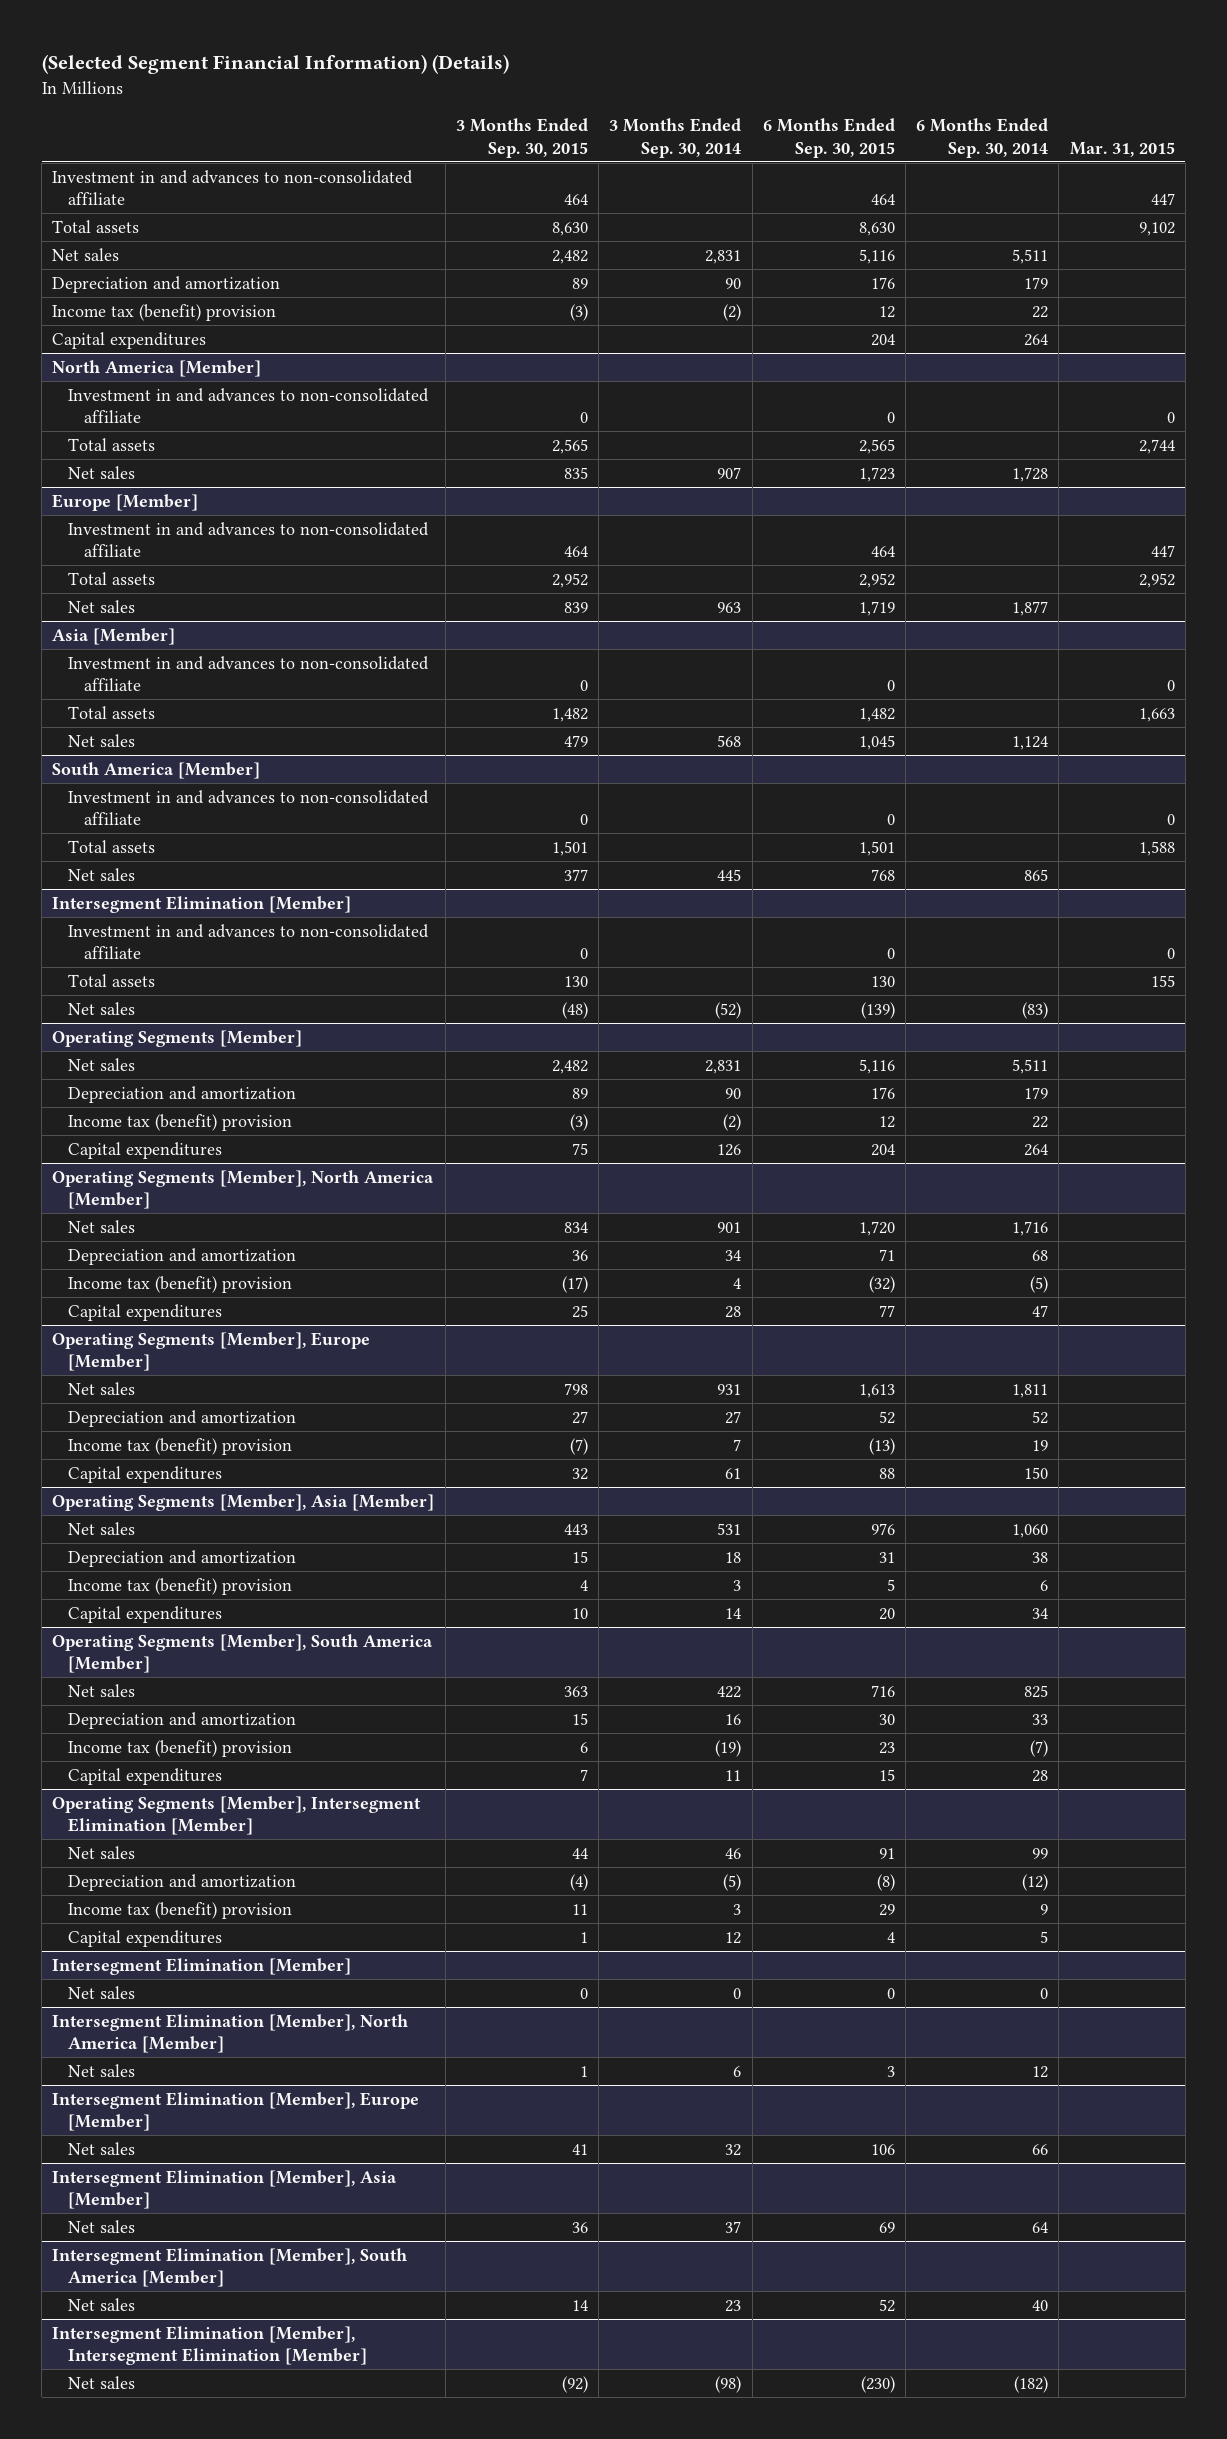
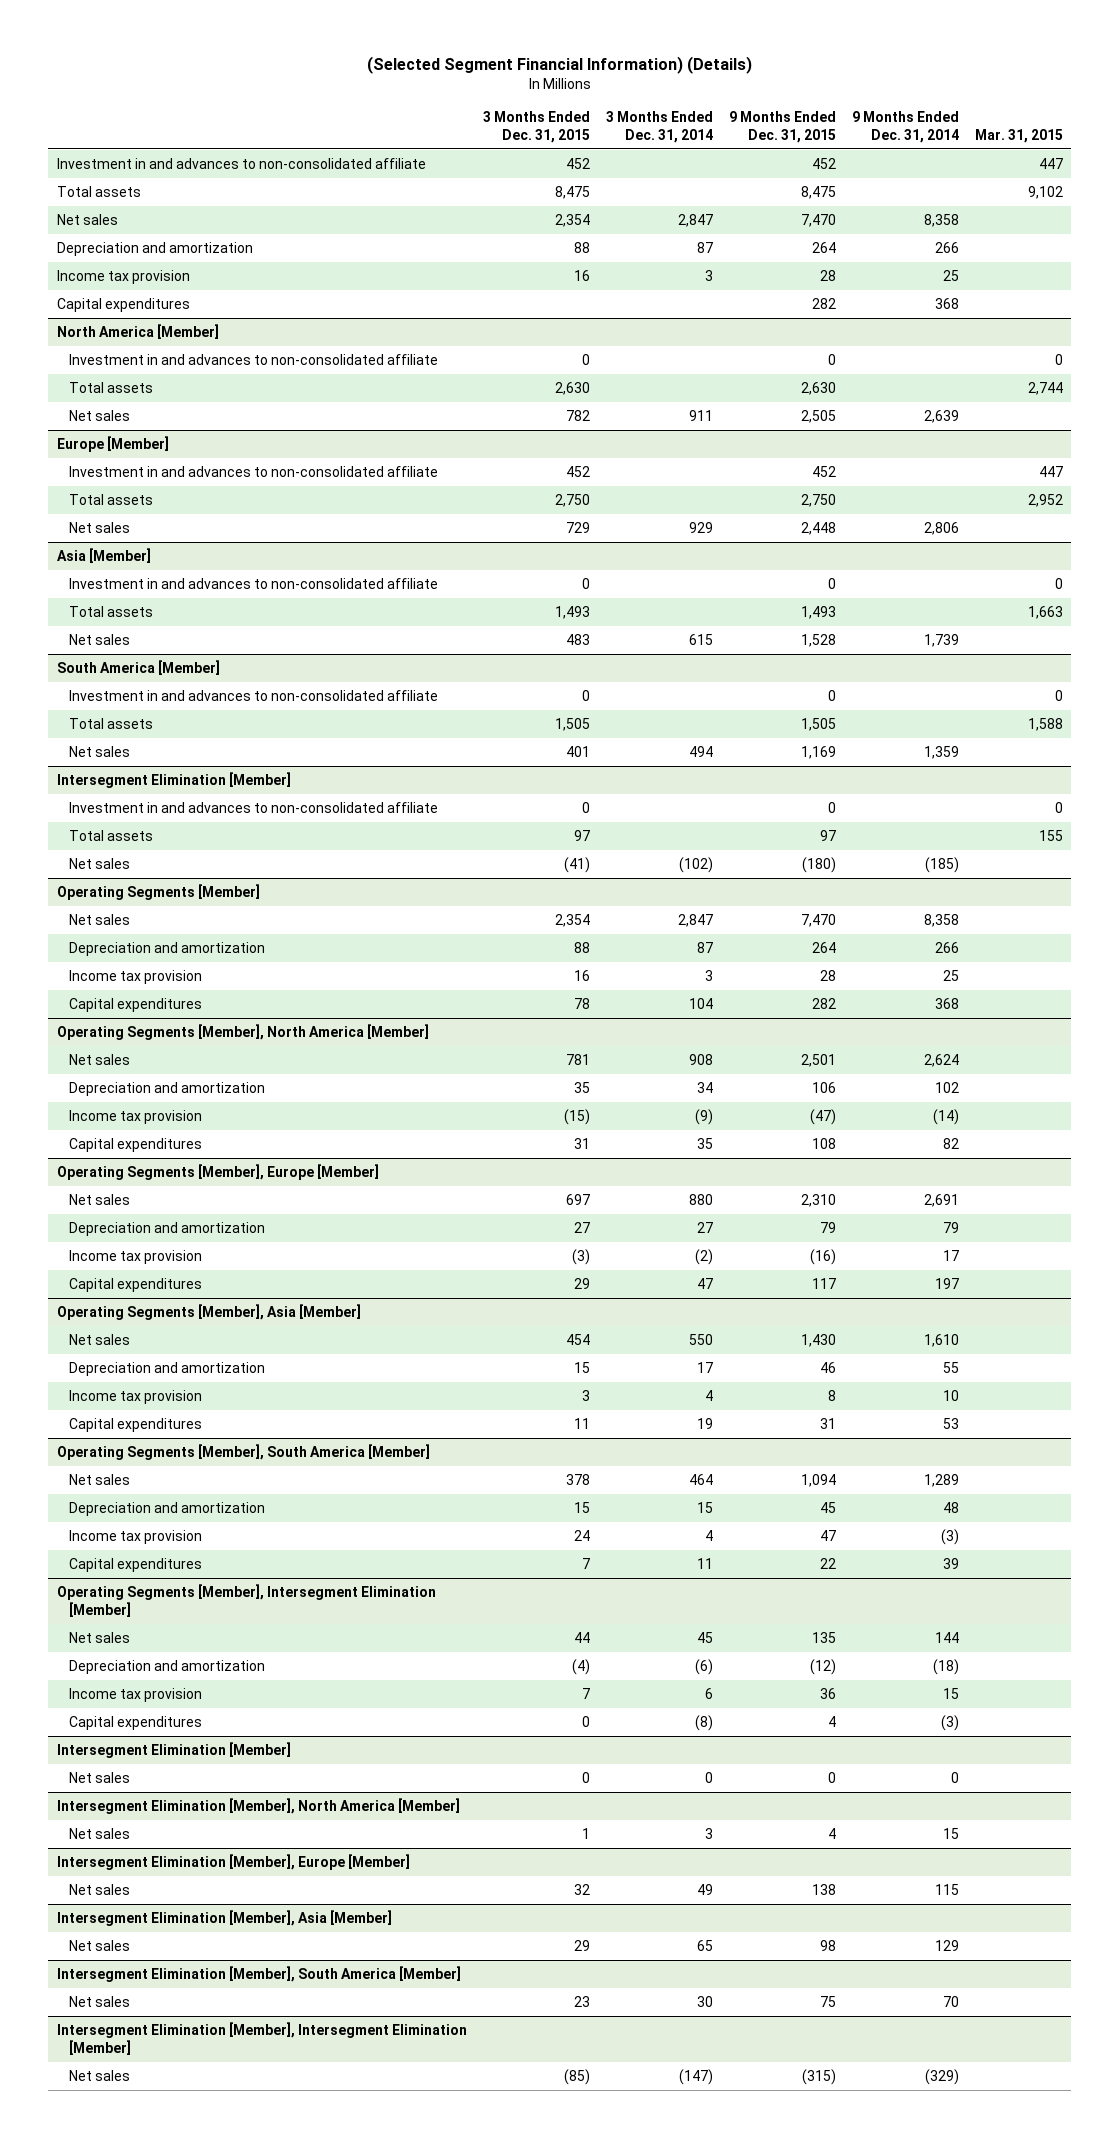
[455,118,588,158] 3 Months Ended Sep. 30, 2015 -> none
[609,118,742,158] 3 Months Ended Sep. 30, 2014 -> none
[762,118,895,158] 6 Months Ended Sep. 30, 2015 -> none
[916,118,1049,158] 6 Months Ended Sep. 30, 2014 -> none
none -> [482,111,590,143] 3 Months Ended Dec. 31, 2015
none -> [605,111,713,143] 3 Months Ended Dec. 31, 2014
none -> [729,111,837,143] 9 Months Ended Dec. 31, 2015
none -> [852,111,960,143] 9 Months Ended Dec. 31, 2014
[52,303,277,321] Income tax (benefit) provision -> [56,270,190,285] Income tax provision
[68,1113,293,1131] Income tax (benefit) provision -> [68,970,202,985] Income tax provision
[68,1275,293,1293] Income tax (benefit) provision -> [68,1110,202,1125] Income tax provision
[68,1437,293,1455] Income tax (benefit) provision -> [68,1250,202,1265] Income tax provision
[68,1577,293,1595] Income tax (benefit) provision -> [68,1390,202,1405] Income tax provision
[68,1739,293,1757] Income tax (benefit) provision -> [68,1530,202,1545] Income tax provision
[68,1901,293,1919] Income tax (benefit) provision -> [68,1688,202,1703] Income tax provision

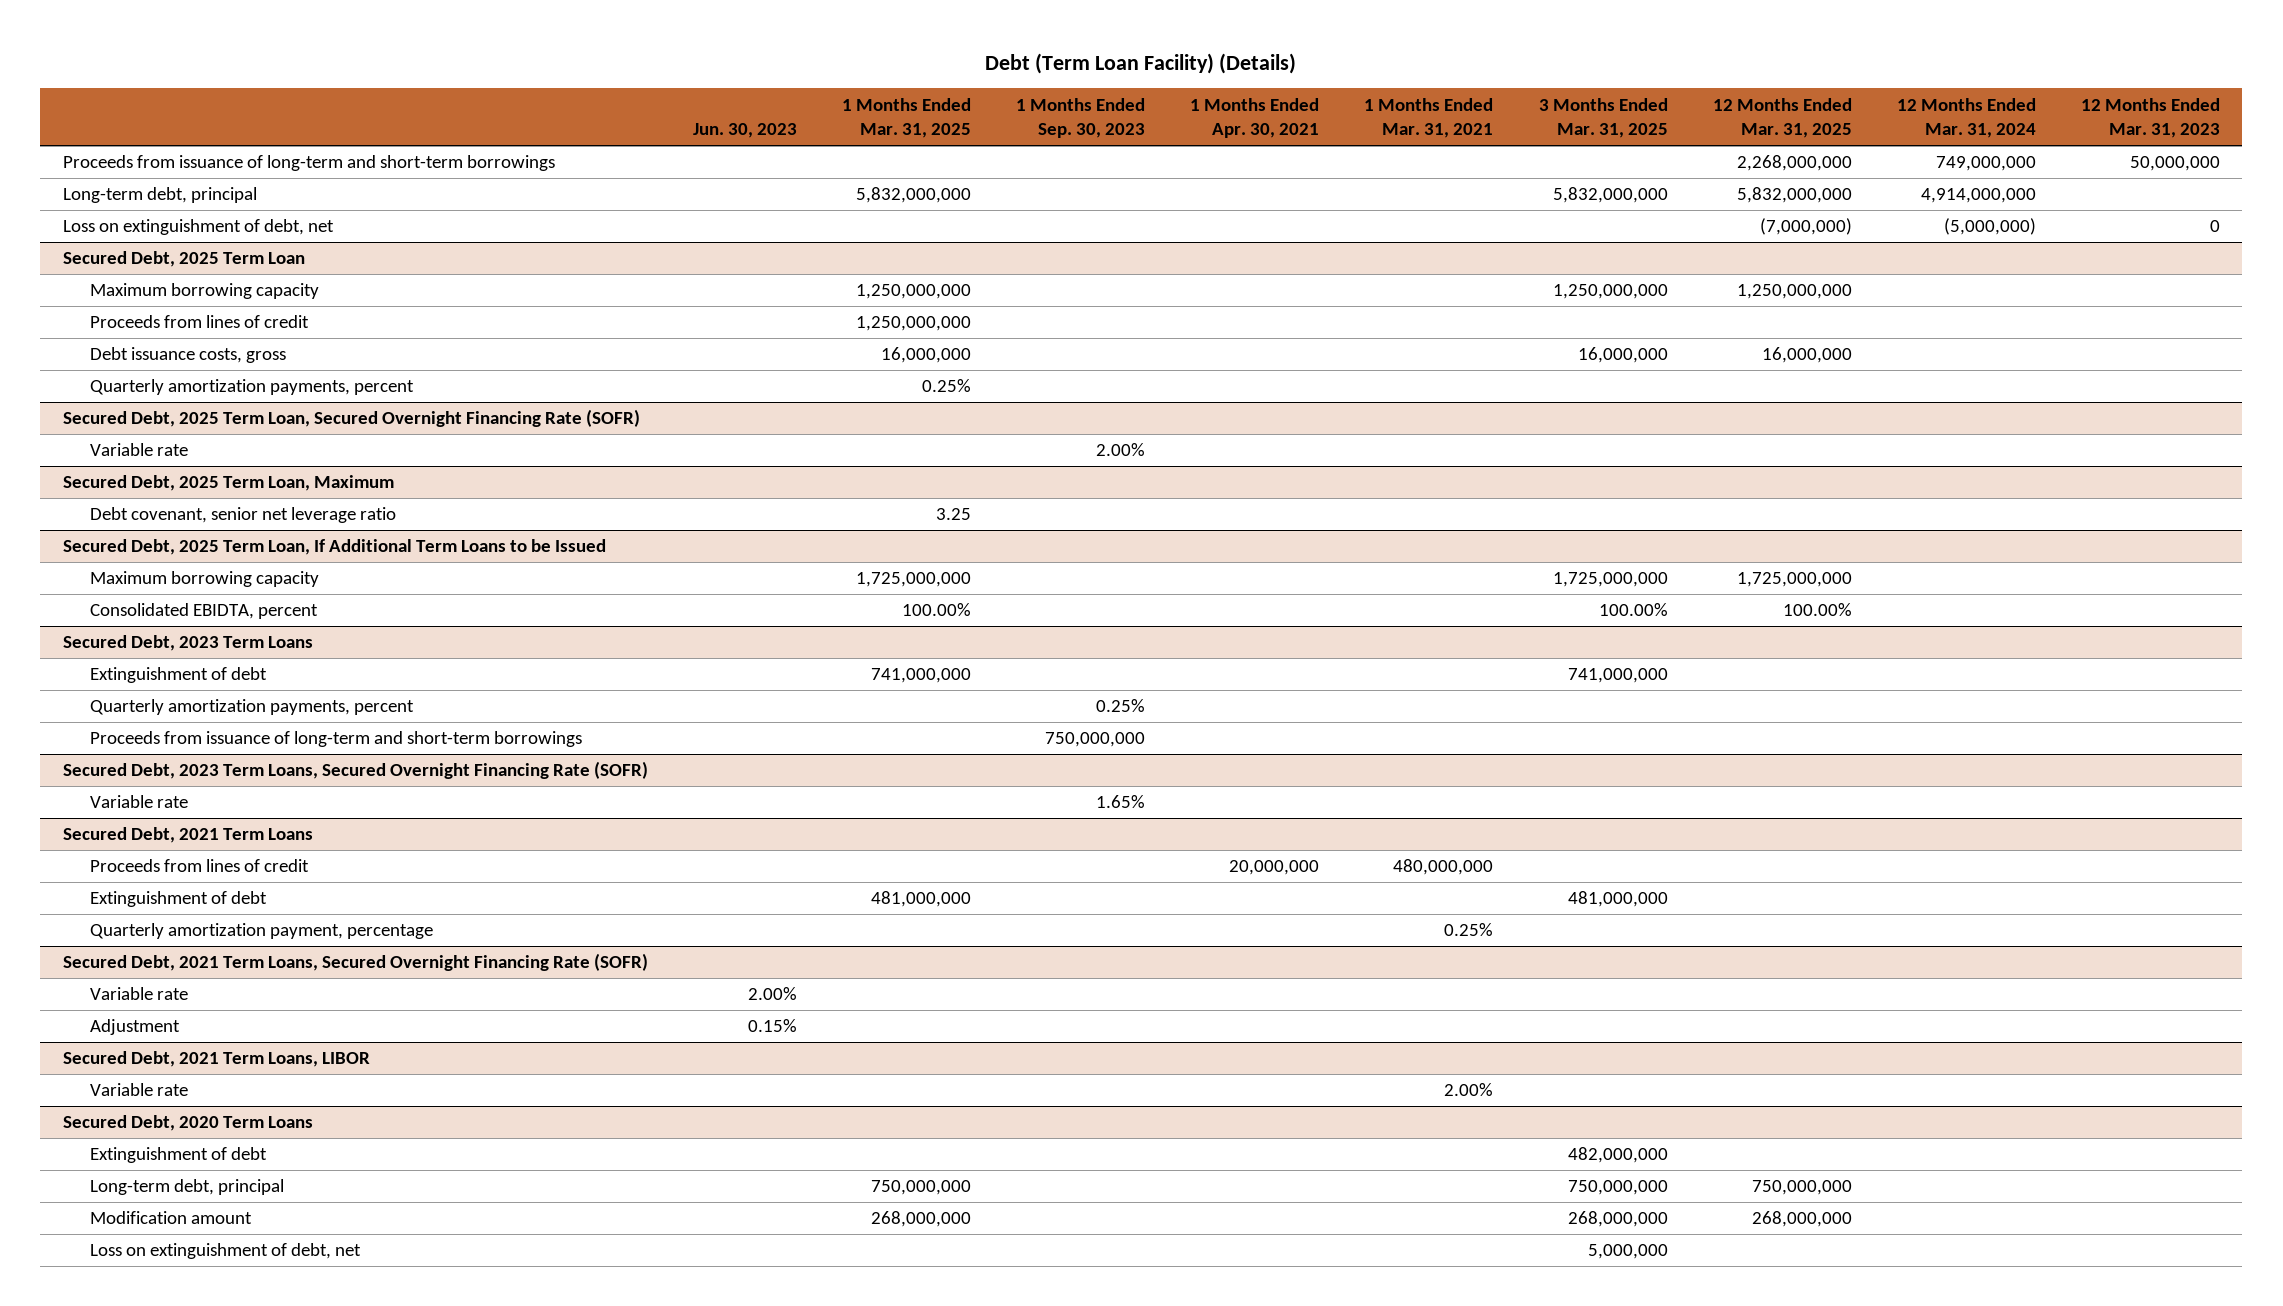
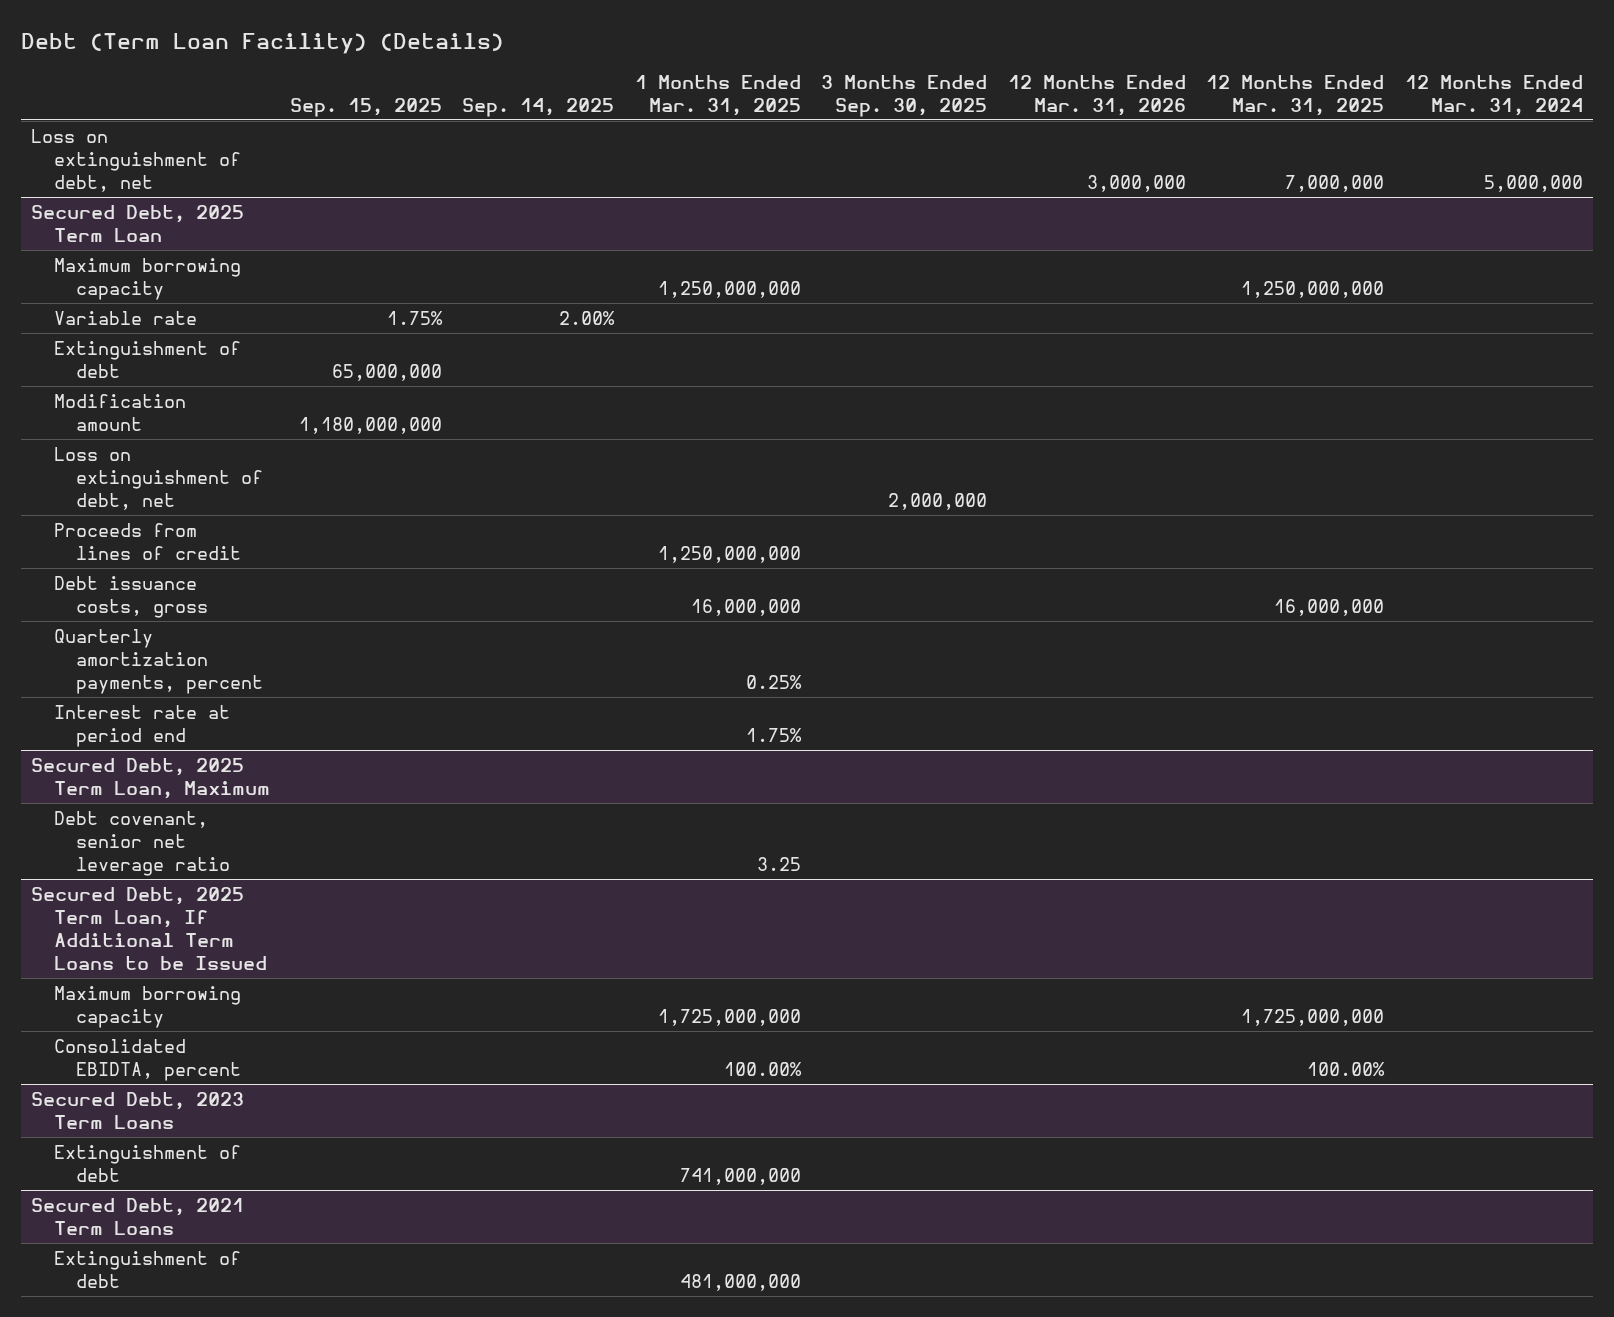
[692,123,797,139] Jun. 30, 2023 -> none
[1016,97,1146,139] 1 Months Ended Sep. 30, 2023 -> none
[1190,97,1320,139] 1 Months Ended Apr. 30, 2021 -> none
[1364,97,1494,139] 1 Months Ended Mar. 31, 2021 -> none
[1538,97,1668,139] 3 Months Ended Mar. 31, 2025 -> none
[2080,97,2220,139] 12 Months Ended Mar. 31, 2023 -> none
none -> [290,97,443,117] Sep. 15, 2025
none -> [462,97,615,117] Sep. 14, 2025
none -> [821,74,988,117] 3 Months Ended Sep. 30, 2025
none -> [1007,74,1186,116] 12 Months Ended Mar. 31, 2026
[62,155,555,172] Proceeds from issuance of long-term and short-term borrowings -> none
[62,187,257,204] Long-term debt, principal -> none
[1759,218,1852,236] (7,000,000) -> [1285,174,1385,192] 7,000,000
[1943,218,2036,236] (5,000,000) -> [1483,174,1583,192] 5,000,000
none -> [53,310,197,325] Variable rate
none -> [53,340,241,378] Extinguishment of debt
none -> [53,393,186,431] Modification amount
none -> [53,446,263,510] Loss on extinguishment of debt, net
[62,409,640,428] Secured Debt, 2025 Term Loan, Secured Overnight Financing Rate (SOFR) -> none
[90,443,189,457] Variable rate -> none
none -> [53,704,230,747] Interest rate at period end
[90,699,415,716] Quarterly amortization payments, percent -> none
[90,731,583,748] Proceeds from issuance of long-term and short-term borrowings -> none
[62,761,648,780] Secured Debt, 2023 Term Loans, Secured Overnight Financing Rate (SOFR) -> none
[90,795,189,809] Variable rate -> none
[90,859,310,873] Proceeds from lines of credit -> none
[90,923,434,940] Quarterly amortization payment, percentage -> none
[62,953,648,972] Secured Debt, 2021 Term Loans, Secured Overnight Financing Rate (SOFR) -> none
[90,987,189,1001] Variable rate -> none
[90,1019,181,1036] Adjustment -> none
[62,1051,370,1068] Secured Debt, 2021 Term Loans, LIBOR -> none
[90,1083,189,1097] Variable rate -> none
[62,1115,313,1132] Secured Debt, 2020 Term Loans -> none
[90,1147,268,1164] Extinguishment of debt -> none
[90,1179,285,1196] Long-term debt, principal -> none
[90,1211,253,1225] Modification amount -> none
[90,1243,362,1260] Loss on extinguishment of debt, net -> none

